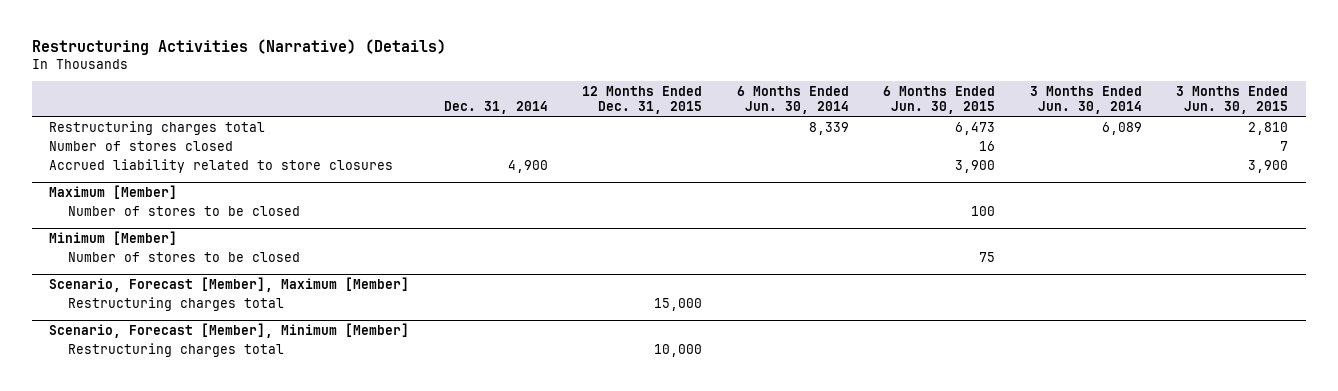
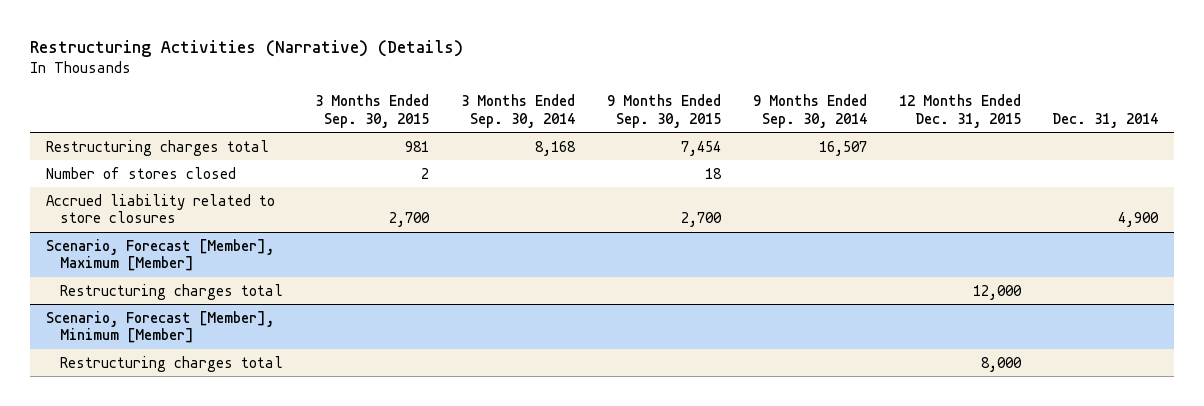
[736,85,849,115] 6 Months Ended Jun. 30, 2014 -> none
[883,85,996,115] 6 Months Ended Jun. 30, 2015 -> none
[1029,85,1142,115] 3 Months Ended Jun. 30, 2014 -> none
[1176,85,1289,115] 3 Months Ended Jun. 30, 2015 -> none
none -> [315,94,430,128] 3 Months Ended Sep. 30, 2015
none -> [460,94,575,128] 3 Months Ended Sep. 30, 2014
none -> [606,94,721,128] 9 Months Ended Sep. 30, 2015
none -> [752,94,867,128] 9 Months Ended Sep. 30, 2014
[49,185,178,200] Maximum [Member] -> none
[67,206,300,217] Number of stores to be closed -> none
[49,231,178,246] Minimum [Member] -> none
[67,252,300,263] Number of stores to be closed -> none
[654,298,703,312] 15,000 -> [972,284,1022,300] 12,000
[654,344,703,358] 10,000 -> [980,356,1022,372] 8,000

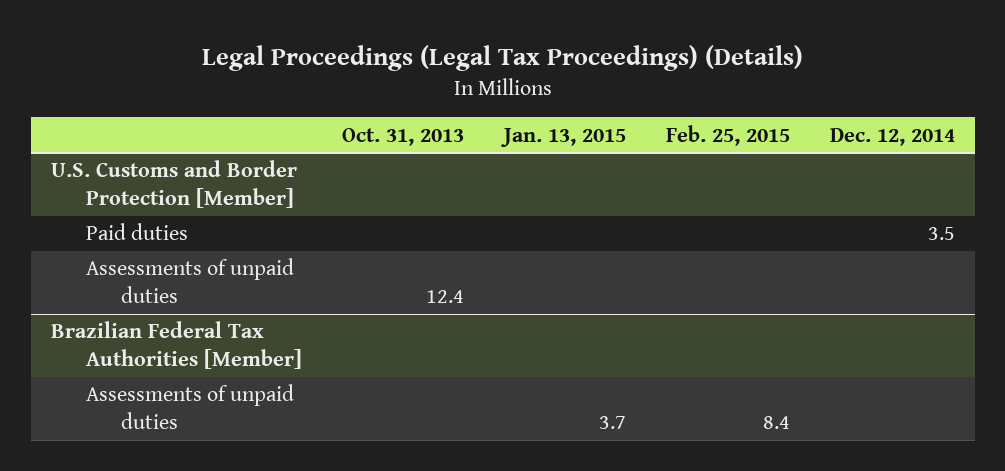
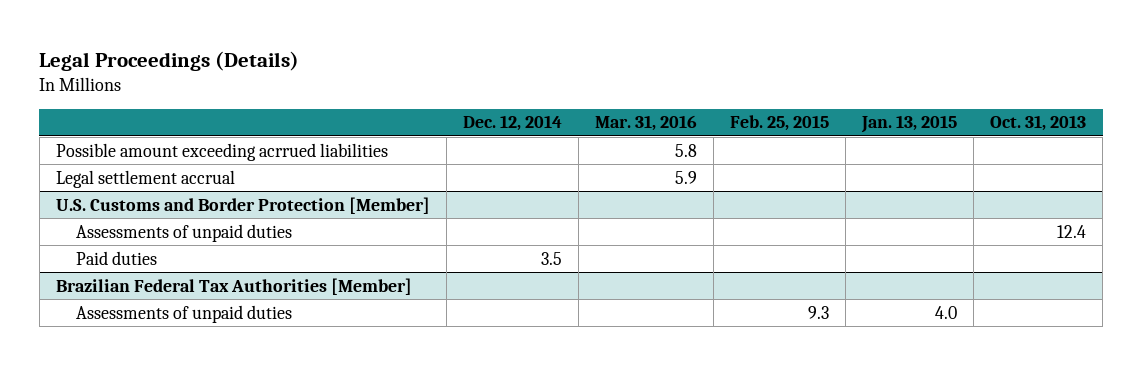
[201,45,803,72] Legal Proceedings (Legal Tax Proceedings) (Details) -> [39,50,300,71] Legal Proceedings (Details)
none -> [595,115,698,132] Mar. 31, 2016
none -> [55,142,388,161] Possible amount exceeding acrrued liabilities
none -> [55,169,235,188] Legal settlement accrual
[85,223,188,241] Paid duties -> [75,250,157,265] Paid duties
[598,416,626,430] 3.7 -> [935,305,958,319] 4.0
[762,416,790,430] 8.4 -> [808,305,830,319] 9.3

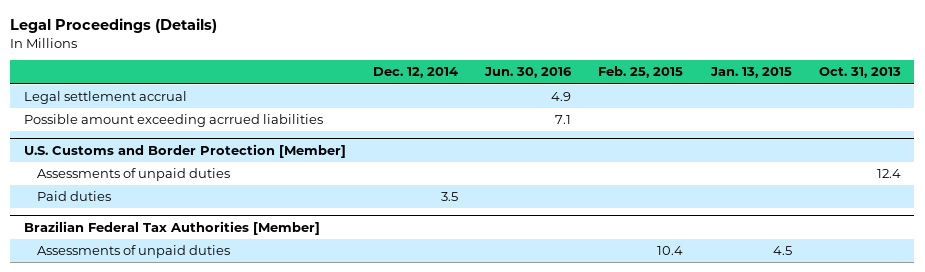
[595,115,698,132] Mar. 31, 2016 -> none
none -> [484,67,573,79] Jun. 30, 2016
[55,142,388,161] Possible amount exceeding acrrued liabilities -> [24,114,324,128] Possible amount exceeding acrrued liabilities
[808,305,830,319] 9.3 -> [657,246,684,256] 10.4
[935,305,958,319] 4.0 -> [772,246,792,256] 4.5

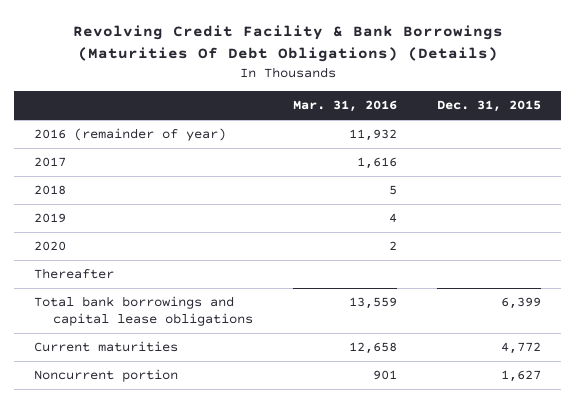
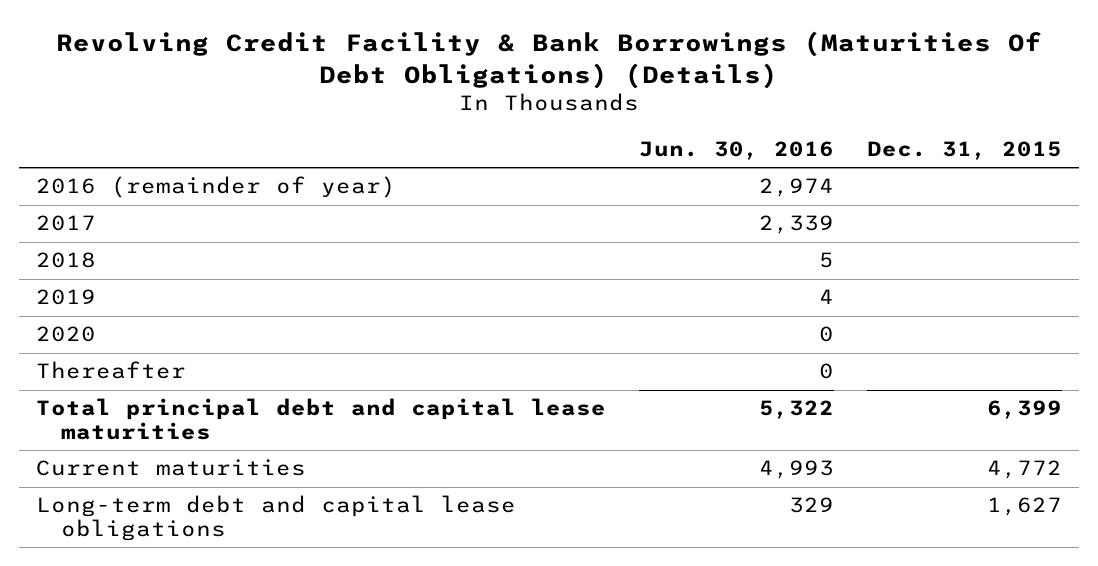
[293,100,398,113] Mar. 31, 2016 -> none
none -> [638,140,834,160] Jun. 30, 2016
[34,296,253,327] Total bank borrowings and capital lease obligations -> [35,398,606,441] Total principal debt and capital lease maturities
[34,369,179,383] Noncurrent portion -> [35,495,516,542] Long-term debt and capital lease obligations

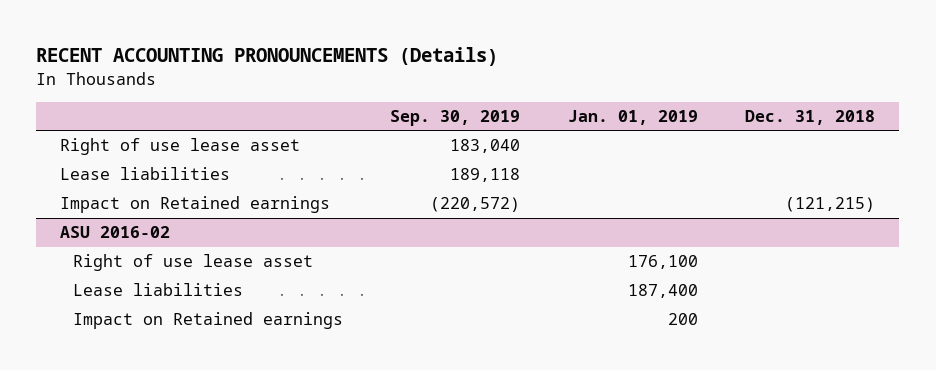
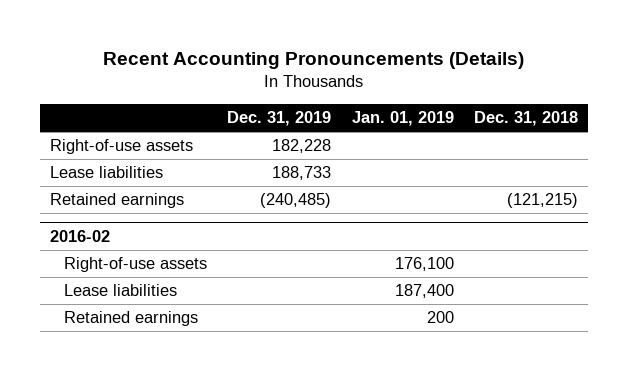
[36,47,499,67] RECENT ACCOUNTING PRONOUNCEMENTS (Details) -> [103,52,525,70] Recent Accounting Pronouncements (Details)
[390,109,521,126] Sep. 30, 2019 -> none
none -> [227,111,332,127] Dec. 31, 2019
[60,138,301,156] Right of use lease asset -> [50,139,194,155] Right-of-use assets
[60,196,331,214] Impact on Retained earnings -> [50,193,185,209] Retained earnings
[60,226,171,239] ASU 2016-02 -> [50,230,111,243] 2016-02
[72,254,313,272] Right of use lease asset -> [63,257,207,273] Right-of-use assets
[72,312,343,330] Impact on Retained earnings -> [63,311,198,327] Retained earnings

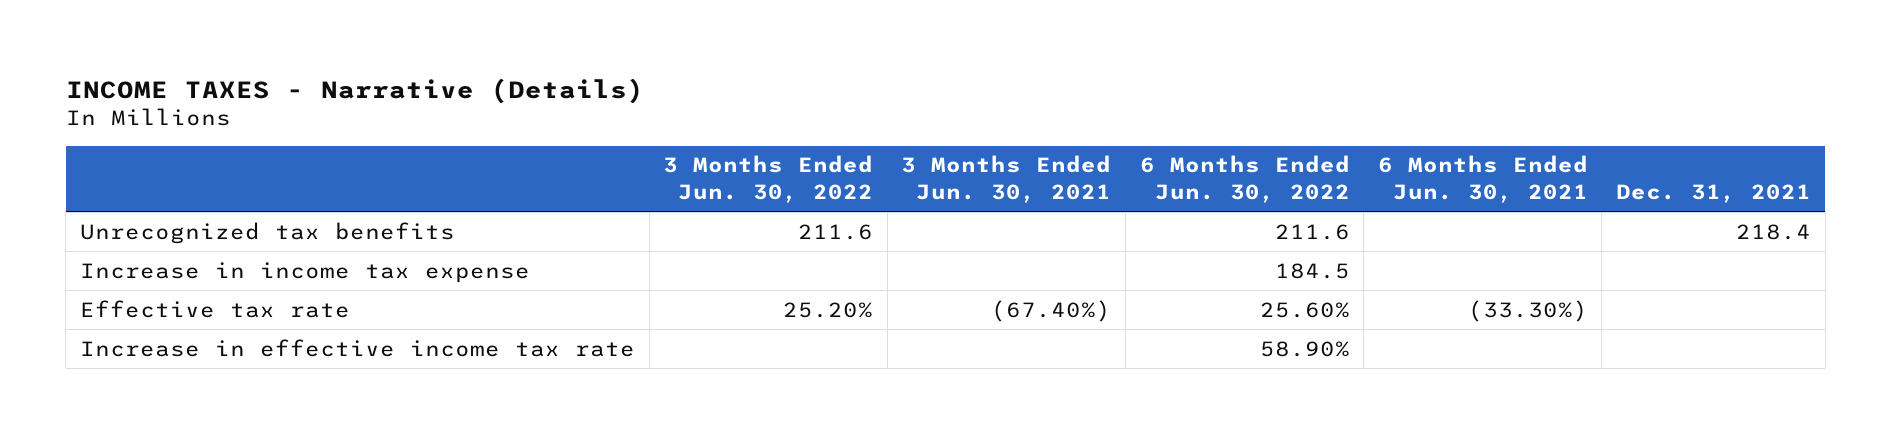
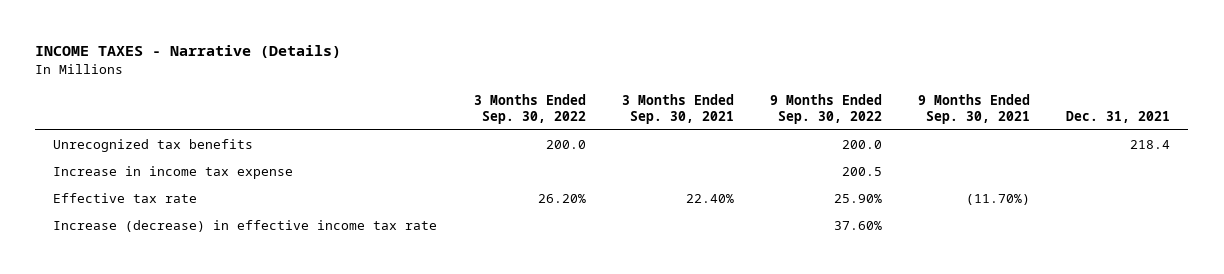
[663,155,874,203] 3 Months Ended Jun. 30, 2022 -> none
[901,155,1112,203] 3 Months Ended Jun. 30, 2021 -> none
[1139,155,1350,203] 6 Months Ended Jun. 30, 2022 -> none
[1377,155,1588,203] 6 Months Ended Jun. 30, 2021 -> none
none -> [473,93,586,125] 3 Months Ended Sep. 30, 2022
none -> [621,93,734,125] 3 Months Ended Sep. 30, 2021
none -> [769,93,882,125] 9 Months Ended Sep. 30, 2022
none -> [918,93,1031,125] 9 Months Ended Sep. 30, 2021
[79,338,635,357] Increase in effective income tax rate -> [53,219,438,232] Increase (decrease) in effective income tax rate

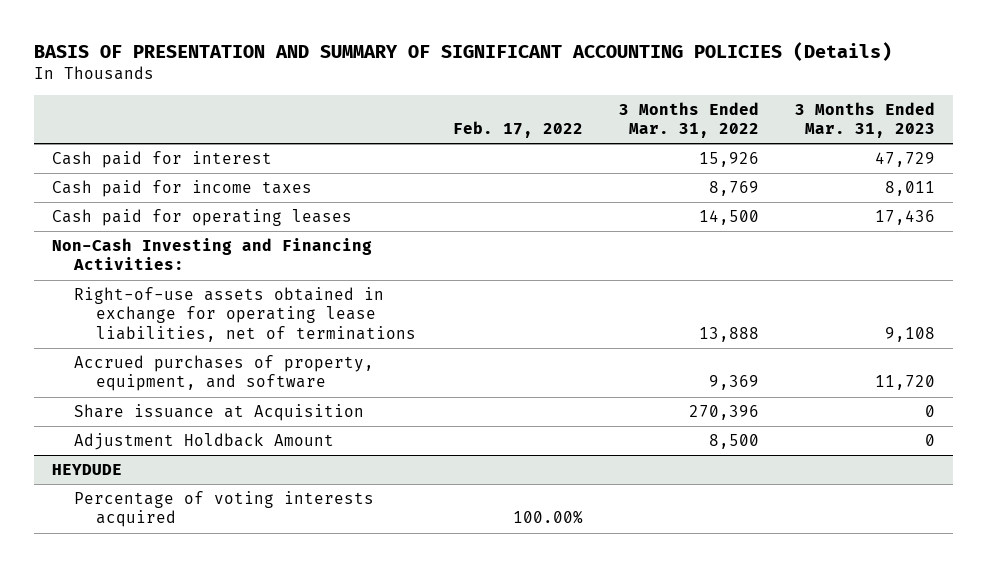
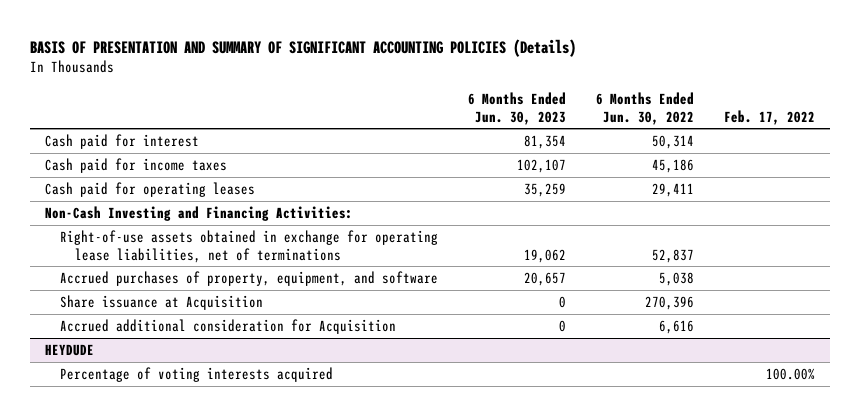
[618,101,759,139] 3 Months Ended Mar. 31, 2022 -> none
[794,101,935,139] 3 Months Ended Mar. 31, 2023 -> none
none -> [468,91,567,125] 6 Months Ended Jun. 30, 2023
none -> [596,91,695,125] 6 Months Ended Jun. 30, 2022
[74,433,335,451] Adjustment Holdback Amount -> [60,318,397,334] Accrued additional consideration for Acquisition

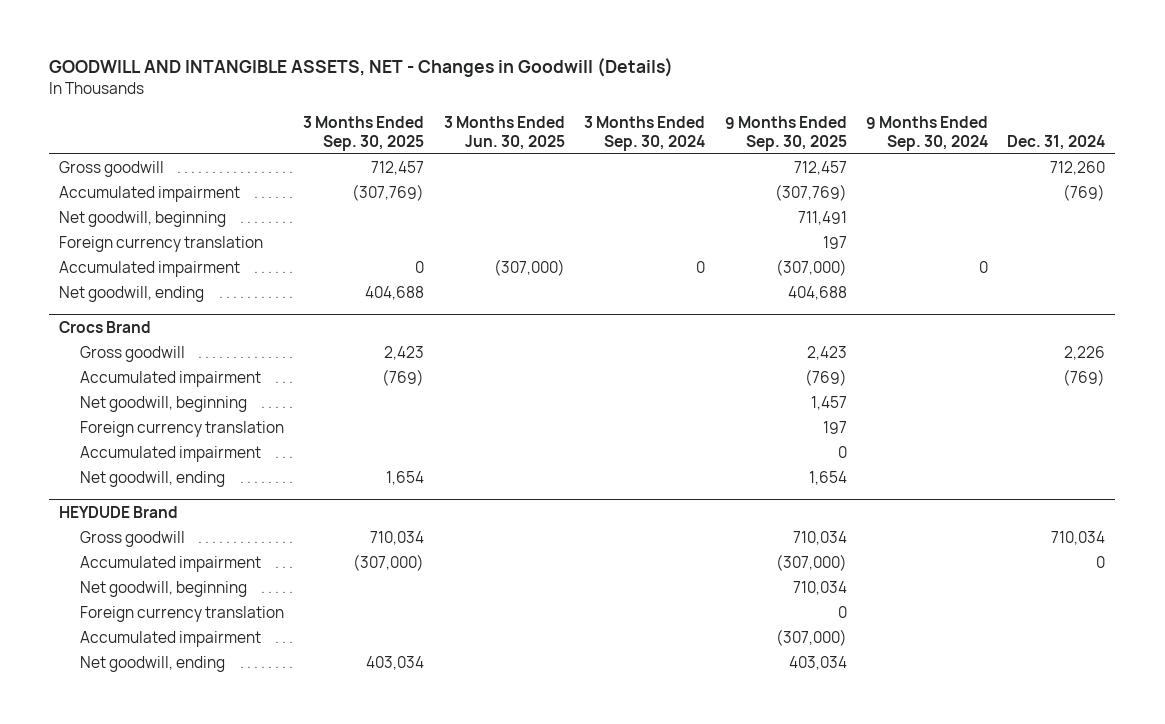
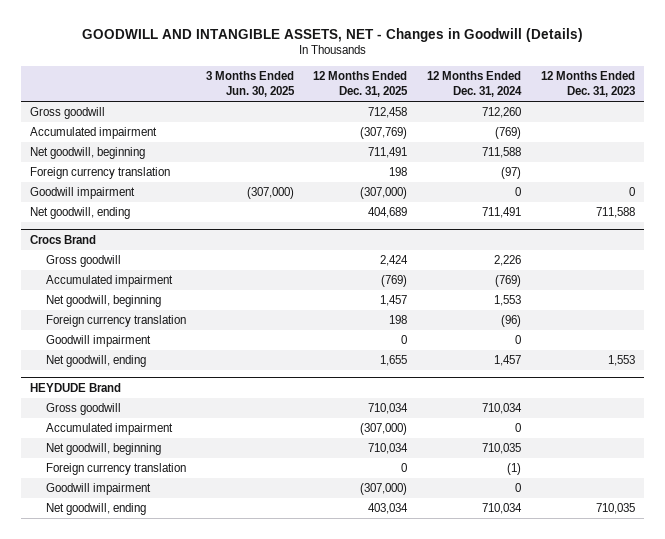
[303,115,425,151] 3 Months Ended Sep. 30, 2025 -> none
[584,115,706,151] 3 Months Ended Sep. 30, 2024 -> none
[724,115,847,151] 9 Months Ended Sep. 30, 2025 -> none
[866,115,989,151] 9 Months Ended Sep. 30, 2024 -> none
[1007,134,1106,150] Dec. 31, 2024 -> none
none -> [313,71,409,98] 12 Months Ended Dec. 31, 2025
none -> [426,71,522,98] 12 Months Ended Dec. 31, 2024
none -> [540,71,635,98] 12 Months Ended Dec. 31, 2023
[59,261,241,278] Accumulated impairment -> [30,187,136,200] Goodwill impairment
[79,446,261,463] Accumulated impairment -> [45,335,151,348] Goodwill impairment
[79,631,261,648] Accumulated impairment -> [45,483,151,496] Goodwill impairment

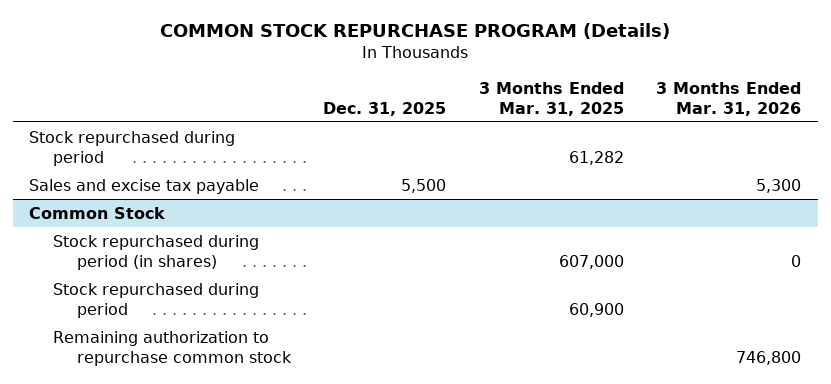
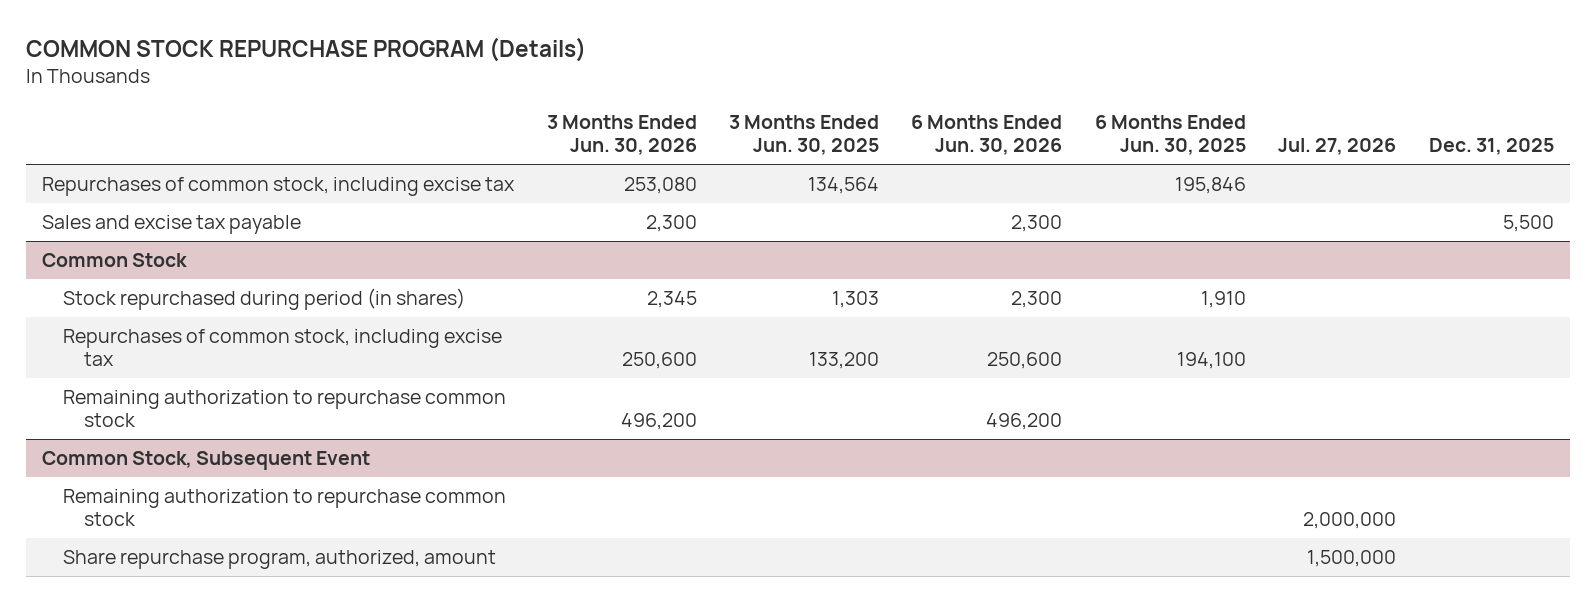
[478,81,624,116] 3 Months Ended Mar. 31, 2025 -> none
[656,81,802,116] 3 Months Ended Mar. 31, 2026 -> none
none -> [546,115,697,156] 3 Months Ended Jun. 30, 2026
none -> [729,115,880,156] 3 Months Ended Jun. 30, 2025
none -> [911,115,1063,156] 6 Months Ended Jun. 30, 2026
none -> [1094,115,1246,156] 6 Months Ended Jun. 30, 2025
none -> [1278,138,1397,156] Jul. 27, 2026
[29,130,236,166] Stock repurchased during period -> [42,177,516,197] Repurchases of common stock, including excise tax
[53,282,260,318] Stock repurchased during period -> [63,329,503,367] Repurchases of common stock, including excise tax
none -> [42,451,371,471] Common Stock, Subsequent Event
none -> [63,489,507,527] Remaining authorization to repurchase common stock
none -> [63,550,497,570] Share repurchase program, authorized, amount

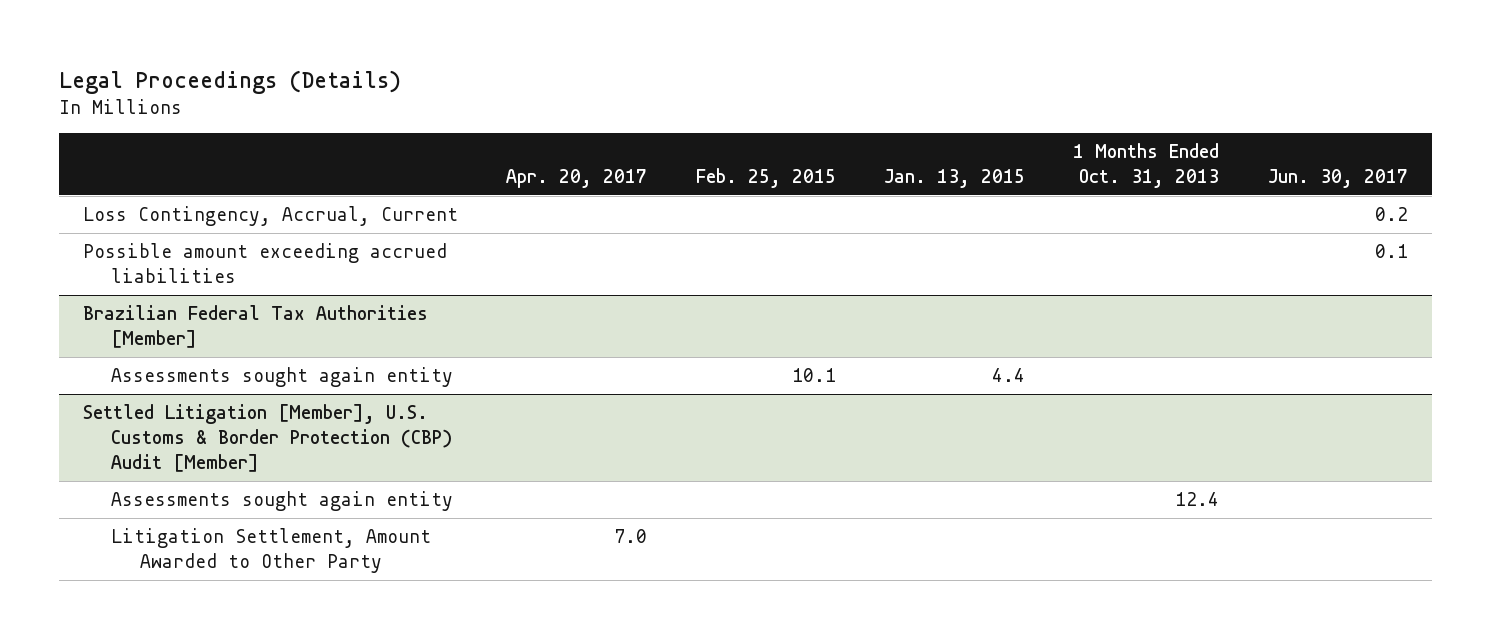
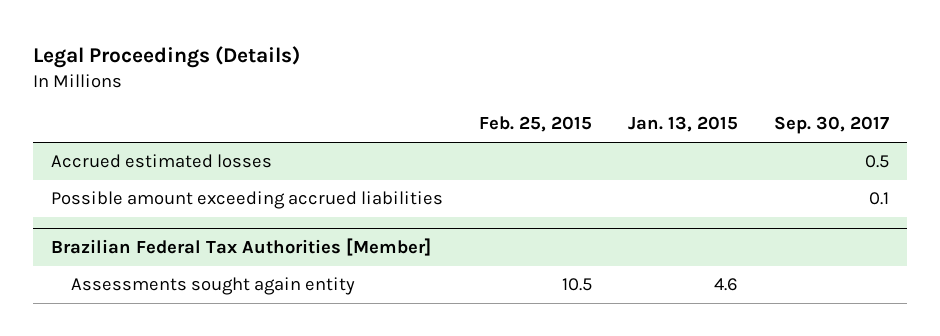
[506,168,648,188] Apr. 20, 2017 -> none
[1073,143,1220,188] 1 Months Ended Oct. 31, 2013 -> none
[1267,168,1408,188] Jun. 30, 2017 -> none
none -> [773,116,889,135] Sep. 30, 2017
[82,206,458,227] Loss Contingency, Accrual, Current -> [51,154,273,169] Accrued estimated losses
[82,404,453,472] Settled Litigation [Member], U.S. Customs & Border Protection (CBP) Audit [Member] -> none
[111,491,454,512] Assessments sought again entity -> none
[111,528,432,573] Litigation Settlement, Amount Awarded to Other Party -> none
[791,368,836,383] 10.1 -> [562,278,593,292] 10.5
[991,368,1025,383] 4.4 -> [713,278,738,292] 4.6

